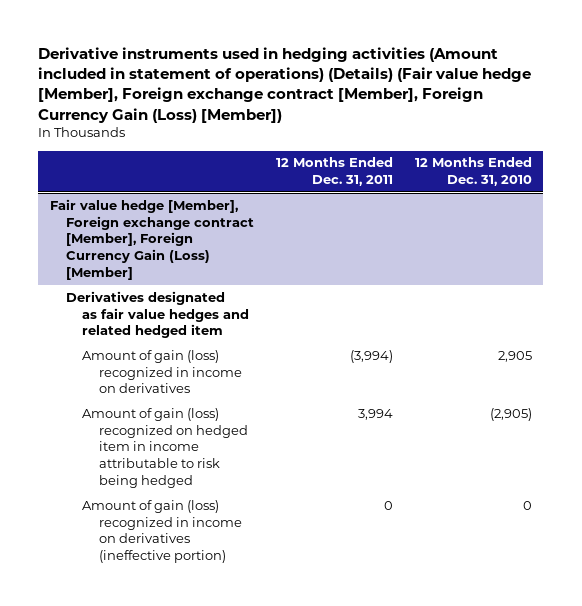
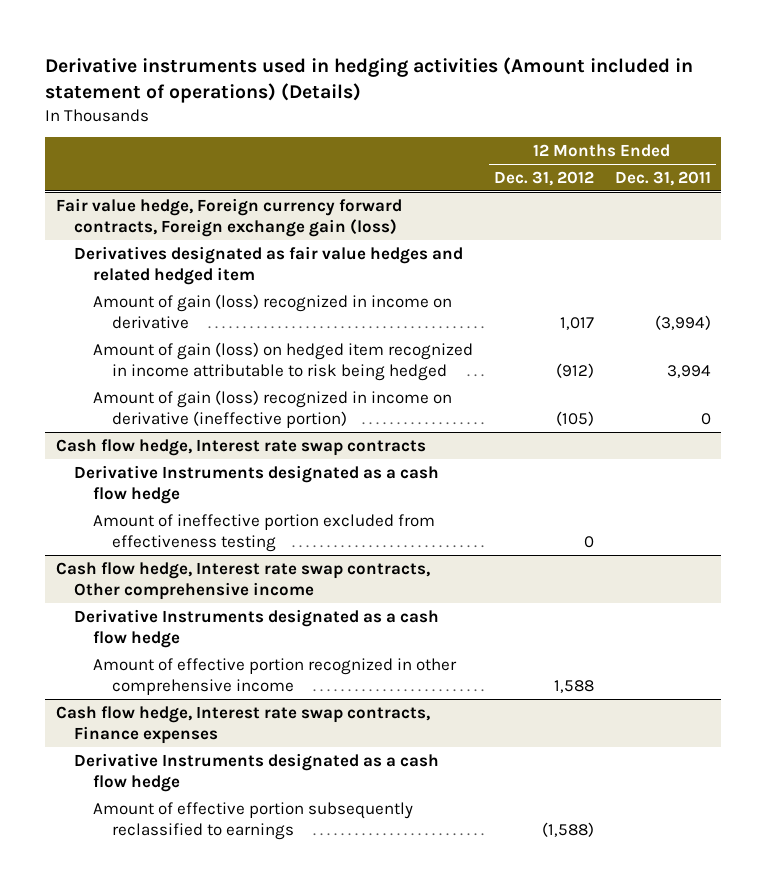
[38,46,532,123] Derivative instruments used in hedging activities (Amount included in statement of operations) (Details) (Fair value hedge [Member], Foreign exchange contract [Member], Foreign Currency Gain (Loss) [Member]) -> [45,56,694,103] Derivative instruments used in hedging activities (Amount included in statement of operations) (Details)
[415,157,533,187] 12 Months Ended Dec. 31, 2010 -> none
none -> [494,170,595,186] Dec. 31, 2012
[49,198,254,281] Fair value hedge [Member], Foreign exchange contract [Member], Foreign Currency Gain (Loss) [Member] -> [55,197,402,237] Fair value hedge, Foreign currency forward contracts, Foreign exchange gain (loss)
[82,349,242,394] Amount of gain (loss) recognized in income on derivatives -> [93,293,453,329] Amount of gain (loss) recognized in income on derivative
[82,407,248,489] Amount of gain (loss) recognized on hedged item in income attributable to risk being hedged -> [93,341,474,381] Amount of gain (loss) on hedged item recognized in income attributable to risk being hedged
[82,499,242,564] Amount of gain (loss) recognized in income on derivatives (ineffective portion) -> [93,389,453,428] Amount of gain (loss) recognized in income on derivative (ineffective portion)
none -> [55,438,426,456] Cash flow hedge, Interest rate swap contracts
none -> [74,464,440,504] Derivative Instruments designated as a cash flow hedge
none -> [93,513,436,552] Amount of ineffective portion excluded from effectiveness testing
none -> [55,561,430,600] Cash flow hedge, Interest rate swap contracts, Other comprehensive income
none -> [74,608,440,648] Derivative Instruments designated as a cash flow hedge
none -> [93,657,458,695] Amount of effective portion recognized in other comprehensive income
none -> [55,705,430,744] Cash flow hedge, Interest rate swap contracts, Finance expenses
none -> [74,752,440,792] Derivative Instruments designated as a cash flow hedge
none -> [93,801,414,840] Amount of effective portion subsequently reclassified to earnings

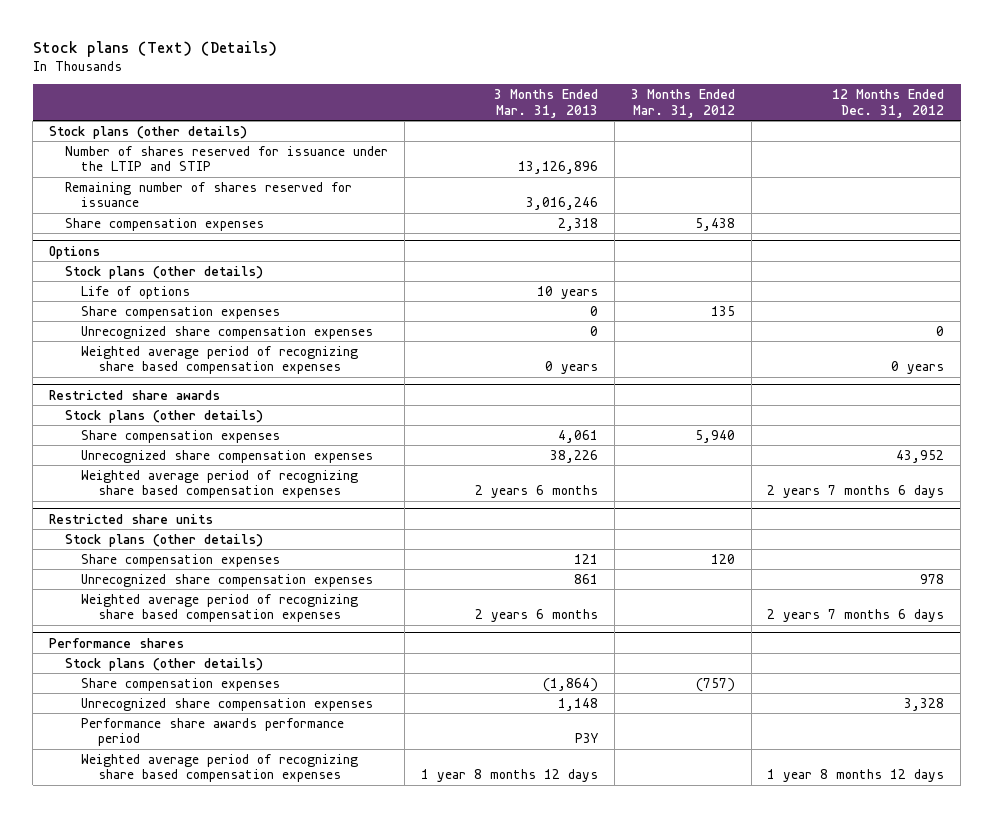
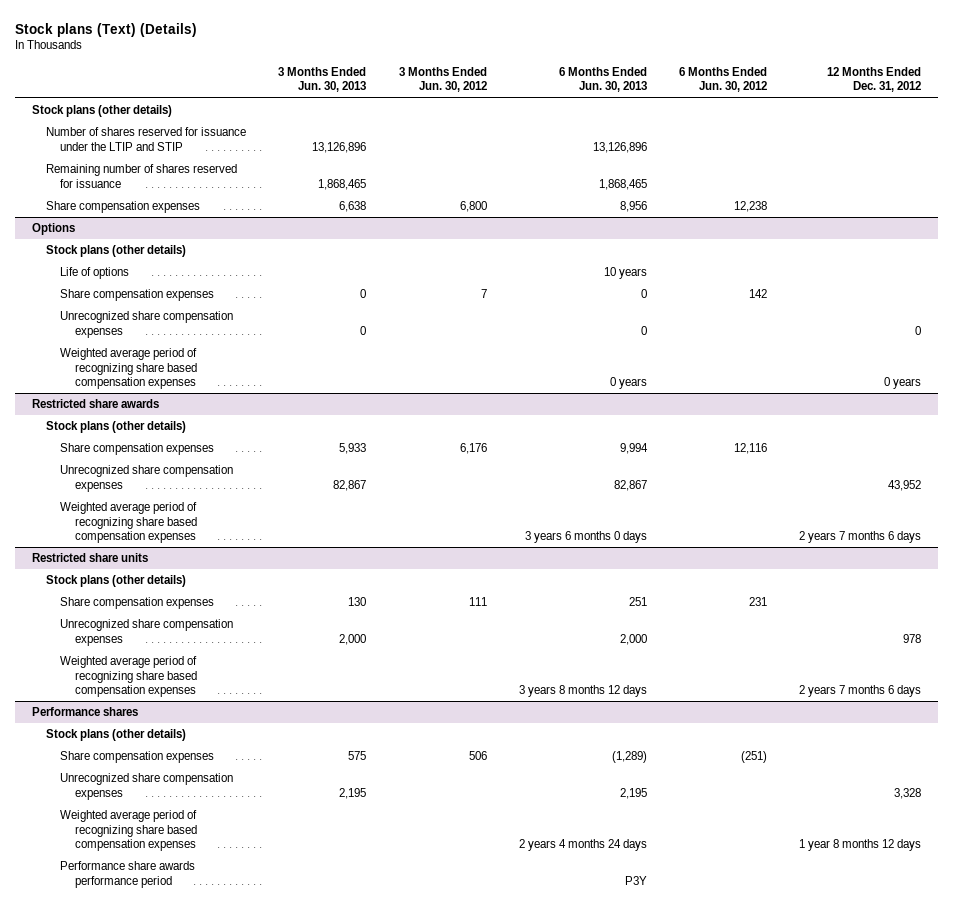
[493,89,598,118] 3 Months Ended Mar. 31, 2013 -> none
[630,89,735,118] 3 Months Ended Mar. 31, 2012 -> none
none -> [278,66,367,93] 3 Months Ended Jun. 30, 2013
none -> [398,66,487,93] 3 Months Ended Jun. 30, 2012
none -> [558,66,647,93] 6 Months Ended Jun. 30, 2013
none -> [679,66,768,93] 6 Months Ended Jun. 30, 2012
[81,717,345,747] Performance share awards performance period -> [60,861,196,888] Performance share awards performance period

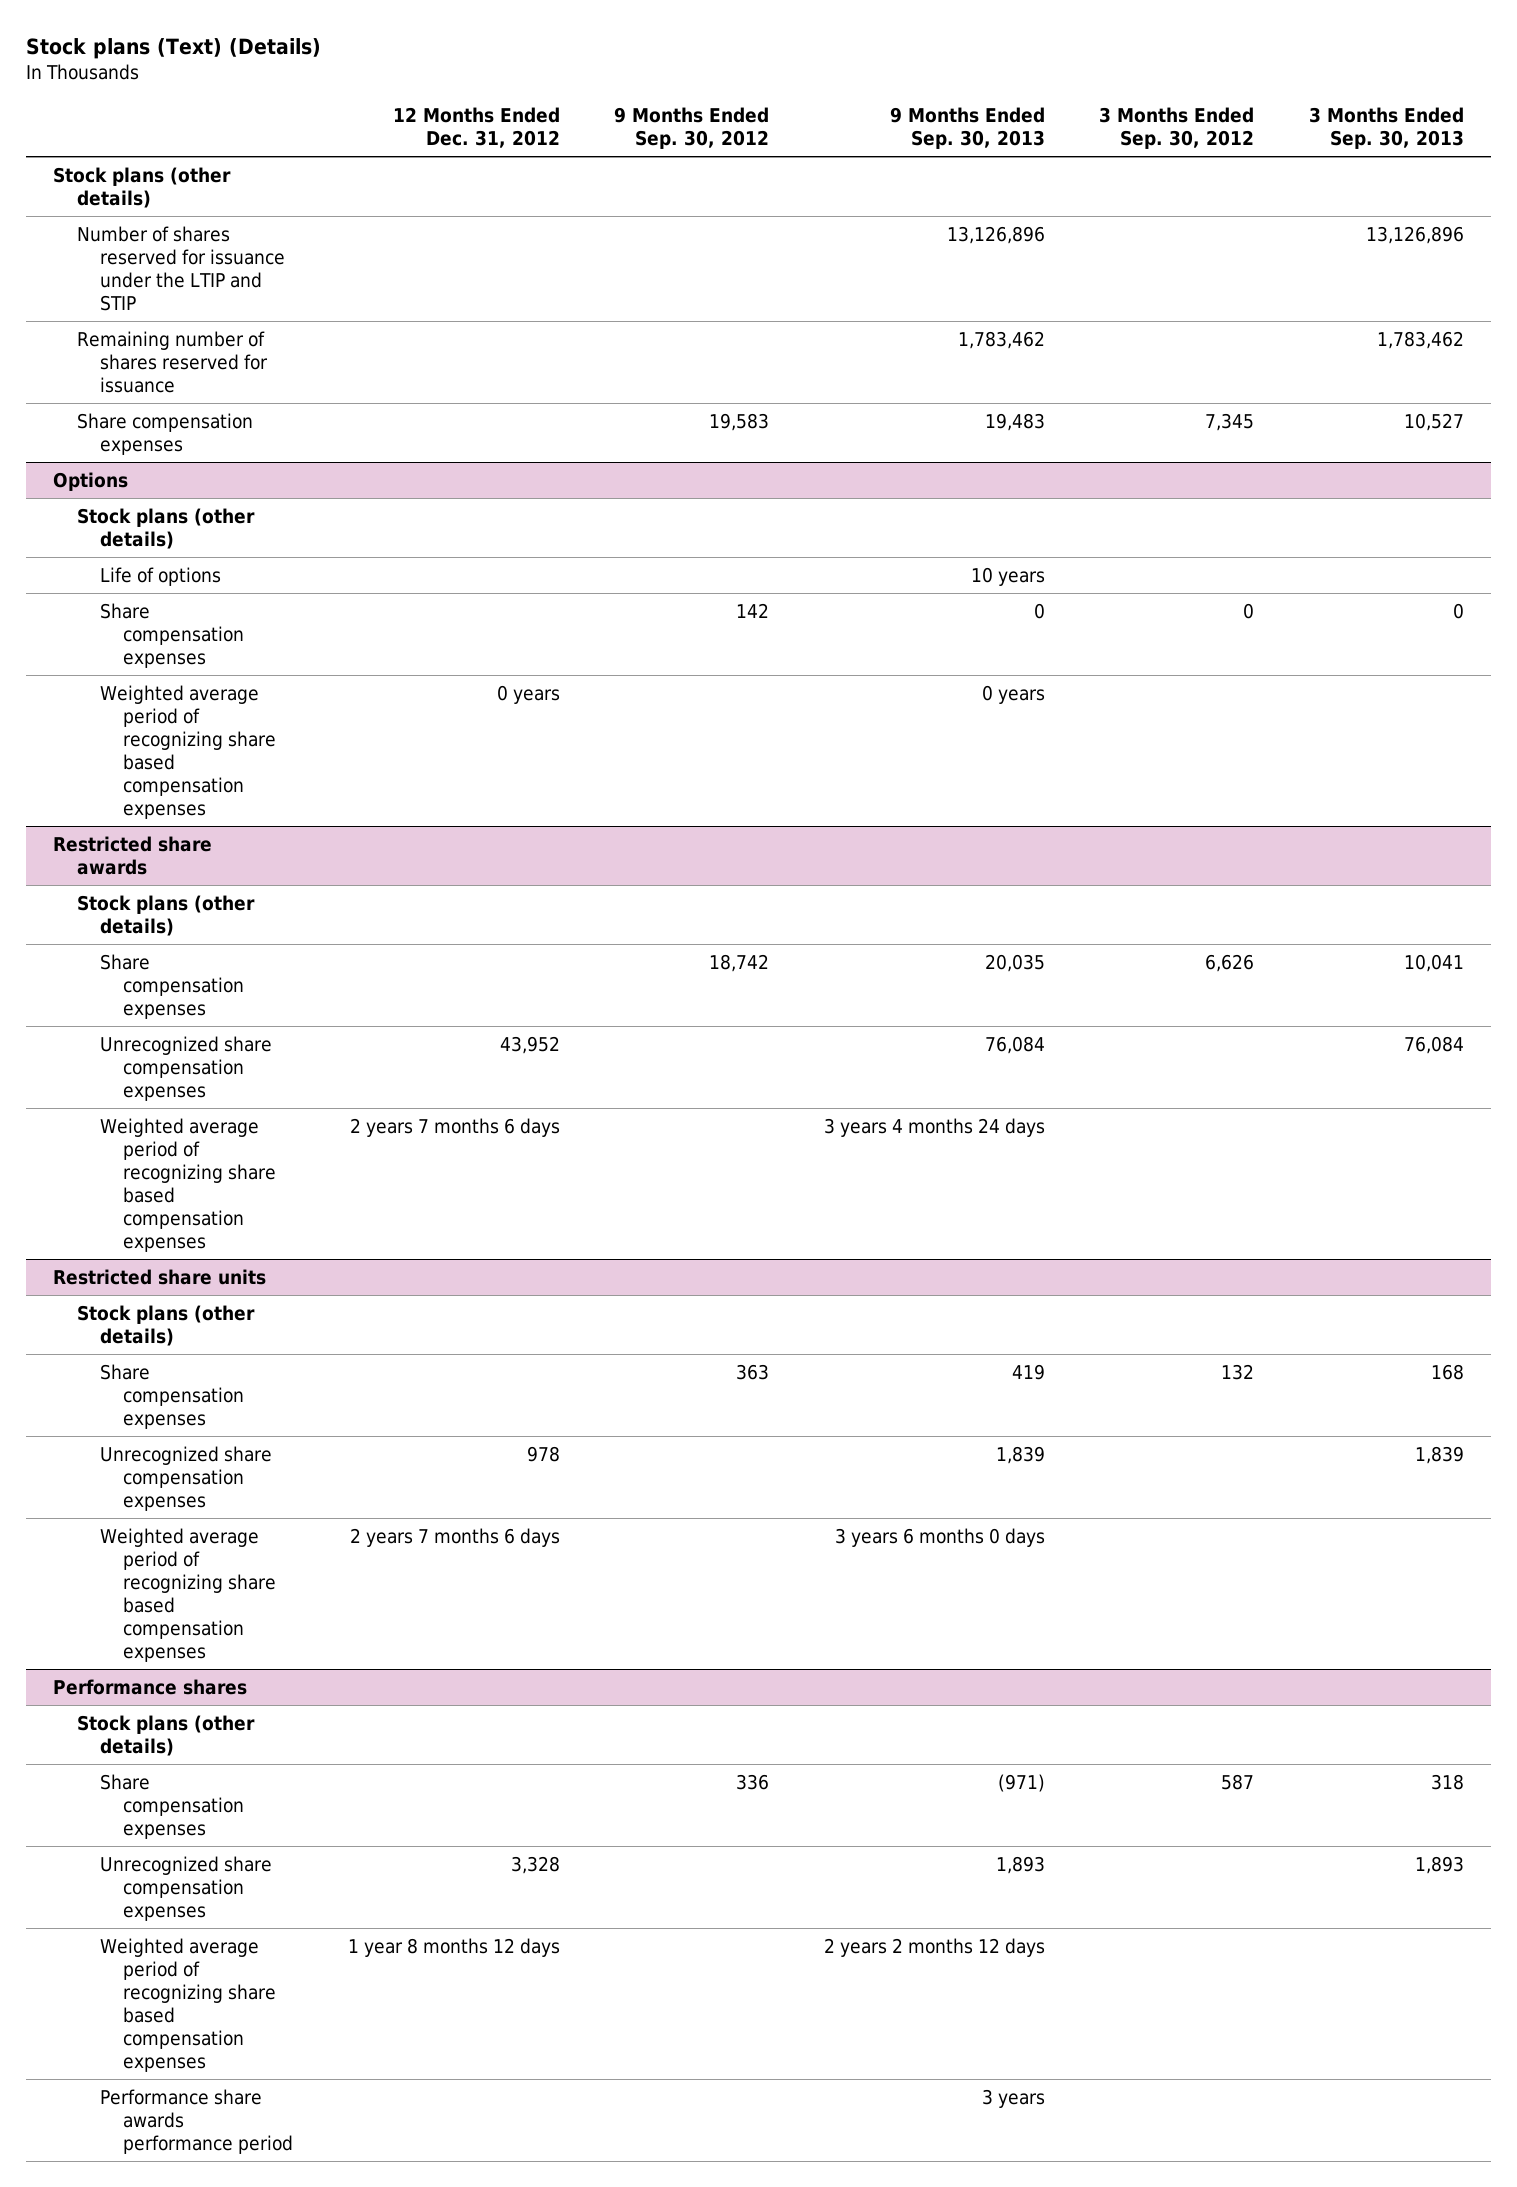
[278,66,367,93] 3 Months Ended Jun. 30, 2013 -> none
[398,66,487,93] 3 Months Ended Jun. 30, 2012 -> none
[558,66,647,93] 6 Months Ended Jun. 30, 2013 -> none
[679,66,768,93] 6 Months Ended Jun. 30, 2012 -> none
none -> [614,107,770,150] 9 Months Ended Sep. 30, 2012
none -> [889,107,1045,150] 9 Months Ended Sep. 30, 2013
none -> [1099,107,1255,150] 3 Months Ended Sep. 30, 2012
none -> [1308,107,1464,150] 3 Months Ended Sep. 30, 2013
[60,311,234,338] Unrecognized share compensation expenses -> none

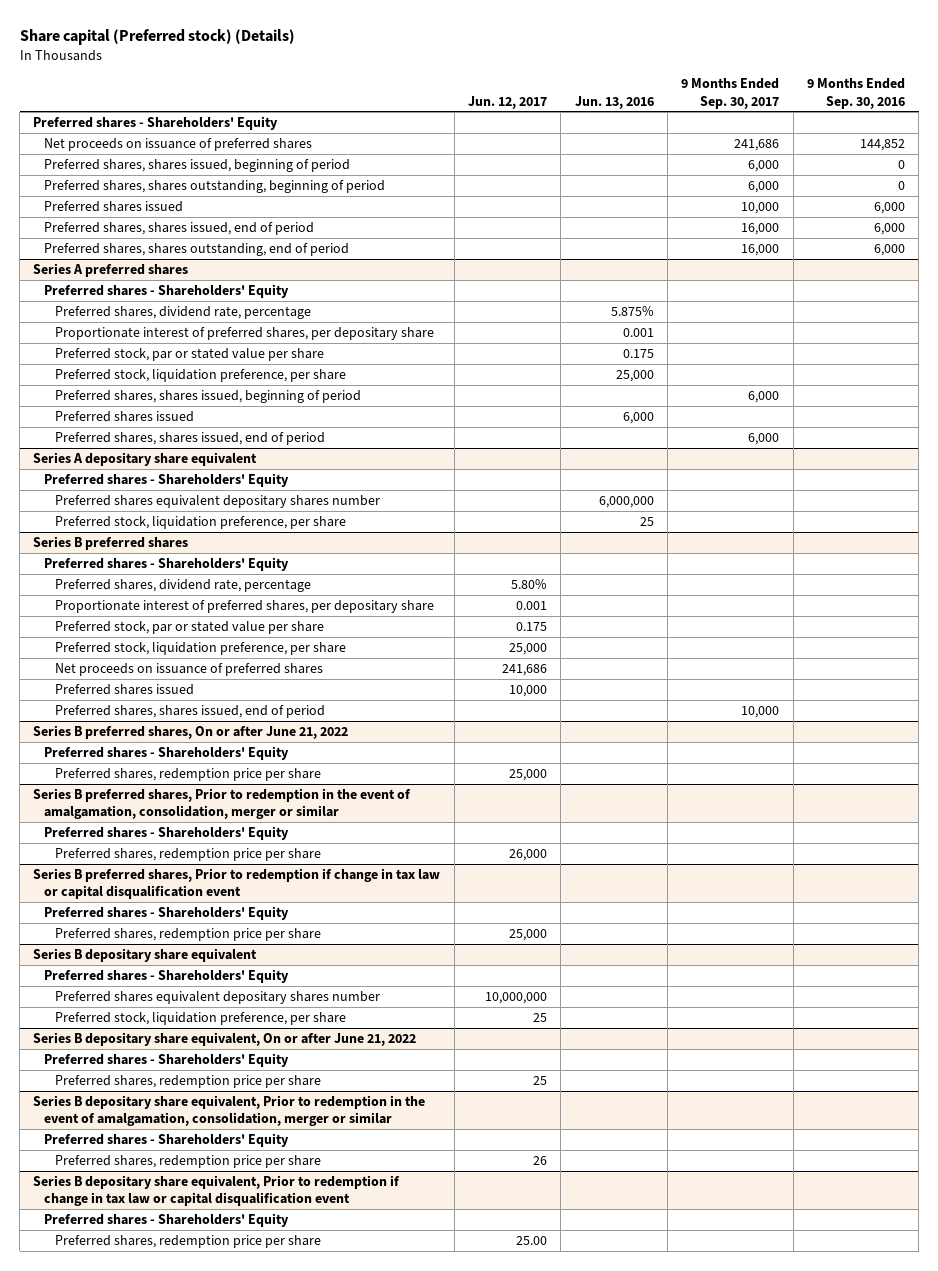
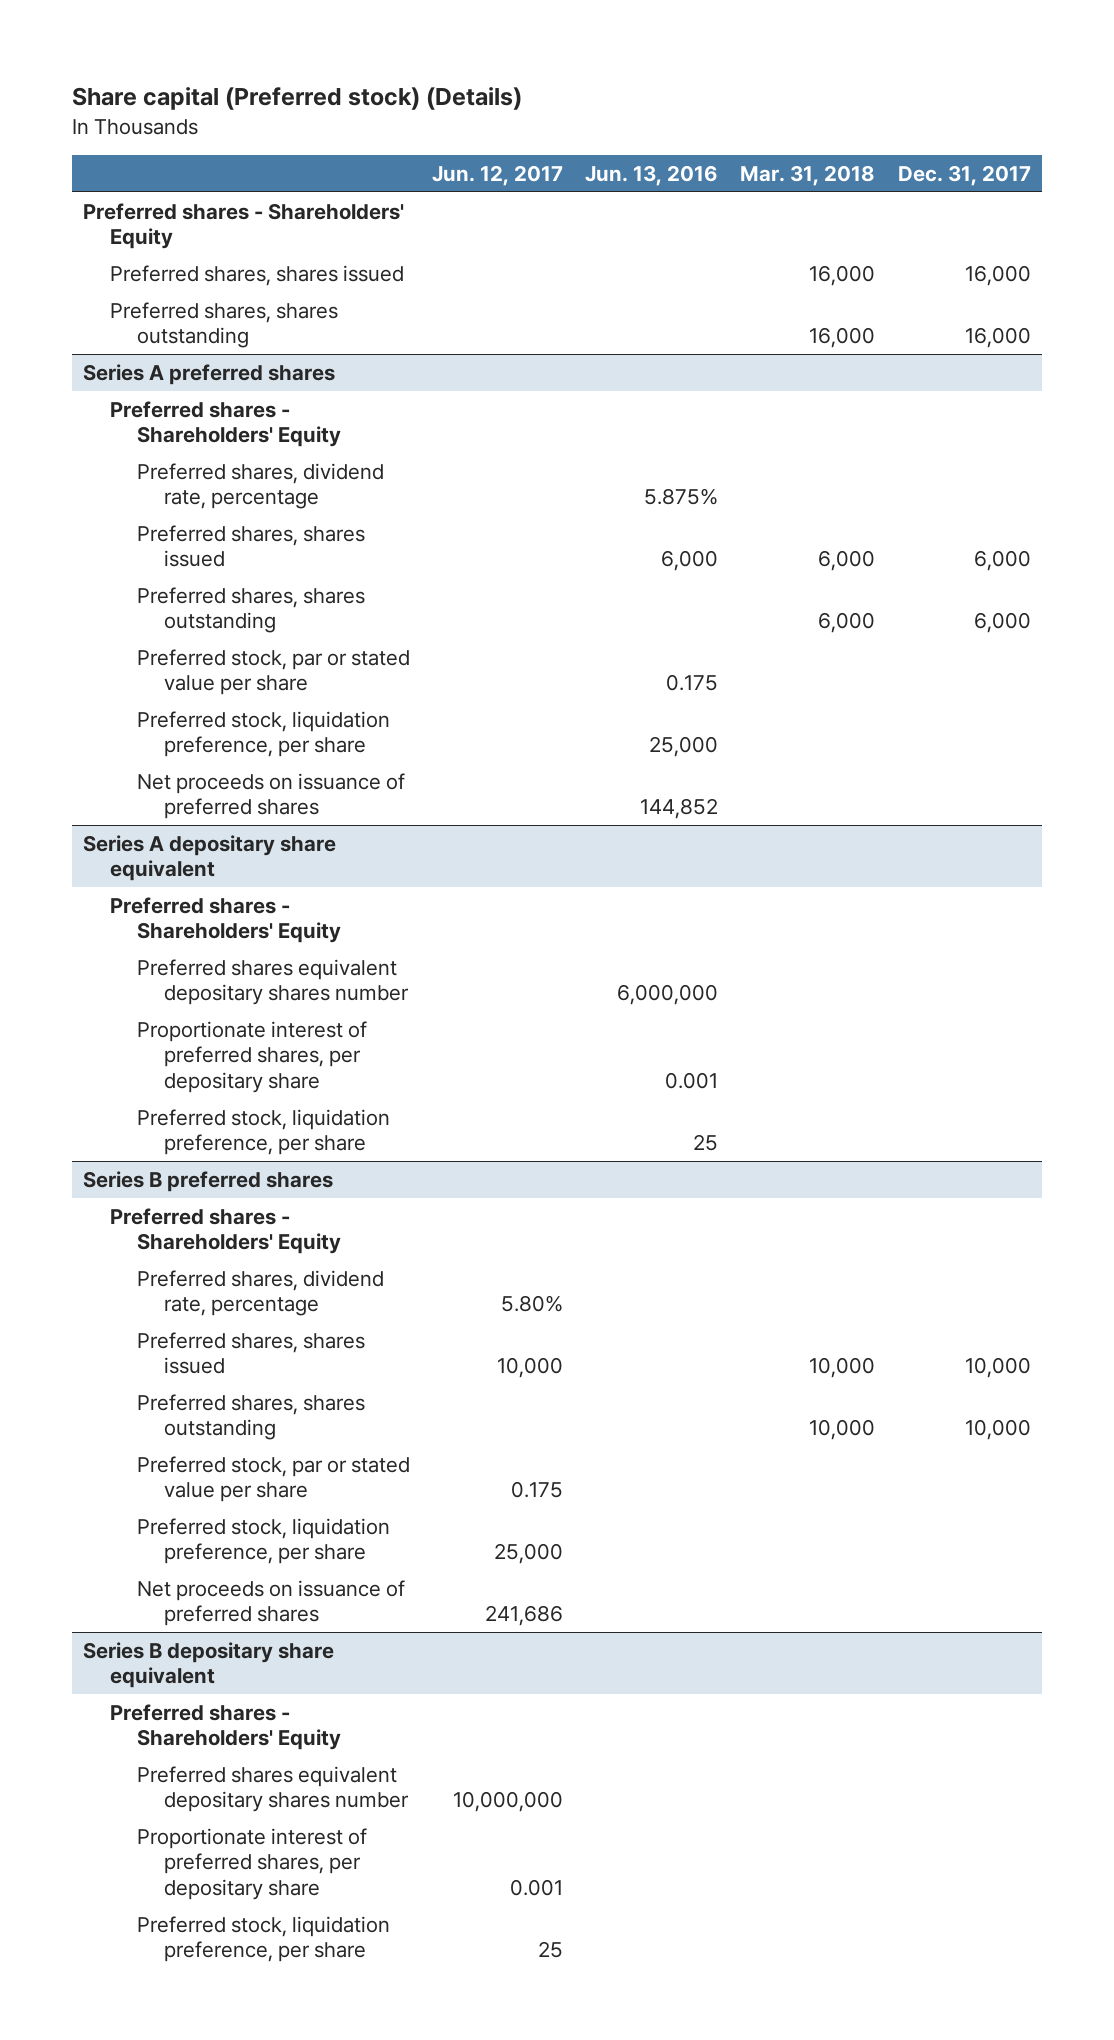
[681,78,780,109] 9 Months Ended Sep. 30, 2017 -> none
[806,78,905,109] 9 Months Ended Sep. 30, 2016 -> none
none -> [740,164,876,186] Mar. 31, 2018
none -> [897,164,1031,186] Dec. 31, 2017
[44,137,313,151] Net proceeds on issuance of preferred shares -> none
[44,200,184,212] Preferred shares issued -> none
[44,221,315,235] Preferred shares, shares issued, end of period -> none
[44,242,350,256] Preferred shares, shares outstanding, end of period -> none
[44,158,351,172] Preferred shares, shares issued, beginning of period -> [110,264,405,286] Preferred shares, shares issued
[44,179,386,193] Preferred shares, shares outstanding, beginning of period -> [110,301,339,349] Preferred shares, shares outstanding
[54,326,434,340] Proportionate interest of preferred shares, per depositary share -> none
none -> [136,524,365,568] Preferred shares, shares issued
none -> [136,586,365,634] Preferred shares, shares outstanding
[54,389,361,403] Preferred shares, shares issued, beginning of period -> none
[54,410,194,422] Preferred shares issued -> none
[54,431,325,445] Preferred shares, shares issued, end of period -> none
none -> [136,772,405,820] Net proceeds on issuance of preferred shares
none -> [136,1020,367,1093] Proportionate interest of preferred shares, per depositary share
[54,599,434,613] Proportionate interest of preferred shares, per depositary share -> none
none -> [136,1331,365,1375] Preferred shares, shares issued
none -> [136,1393,365,1441] Preferred shares, shares outstanding
[54,683,194,695] Preferred shares issued -> none
[54,704,325,718] Preferred shares, shares issued, end of period -> none
[33,724,349,739] Series B preferred shares, On or after June 21, 2022 -> none
[44,745,290,760] Preferred shares - Shareholders' Equity -> none
[54,767,321,781] Preferred shares, redemption price per share -> none
[33,787,412,820] Series B preferred shares, Prior to redemption in the event of amalgamation, consolidation, merger or similar -> none
[44,825,290,840] Preferred shares - Shareholders' Equity -> none
[54,847,321,861] Preferred shares, redemption price per share -> none
[33,867,441,900] Series B preferred shares, Prior to redemption if change in tax law or capital disqualification event -> none
[44,905,290,920] Preferred shares - Shareholders' Equity -> none
[54,927,321,941] Preferred shares, redemption price per share -> none
none -> [136,1827,367,1900] Proportionate interest of preferred shares, per depositary share
[33,1031,417,1046] Series B depositary share equivalent, On or after June 21, 2022 -> none
[44,1052,290,1067] Preferred shares - Shareholders' Equity -> none
[54,1074,321,1088] Preferred shares, redemption price per share -> none
[33,1094,426,1127] Series B depositary share equivalent, Prior to redemption in the event of amalgamation, consolidation, merger or similar -> none
[44,1132,290,1147] Preferred shares - Shareholders' Equity -> none
[54,1154,321,1168] Preferred shares, redemption price per share -> none
[33,1174,401,1207] Series B depositary share equivalent, Prior to redemption if change in tax law or capital disqualification event -> none
[44,1212,290,1227] Preferred shares - Shareholders' Equity -> none
[54,1234,321,1248] Preferred shares, redemption price per share -> none

